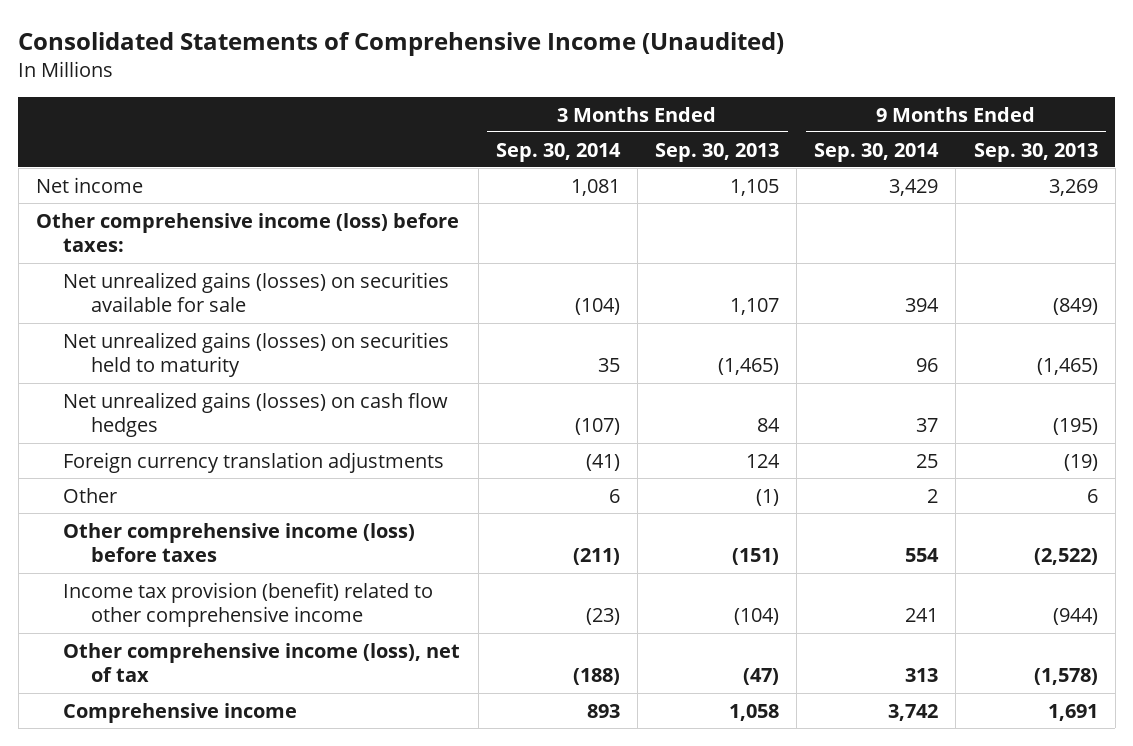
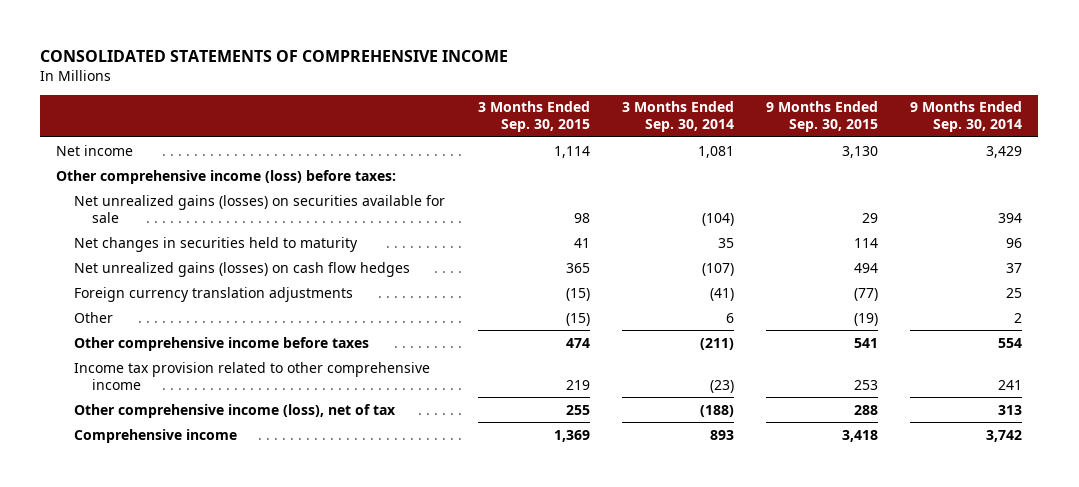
[18,31,785,56] Consolidated Statements of Comprehensive Income (Unaudited) -> [40,49,509,62] CONSOLIDATED STATEMENTS OF COMPREHENSIVE INCOME
[655,142,780,162] Sep. 30, 2013 -> none
[973,142,1098,162] Sep. 30, 2013 -> none
none -> [477,101,590,133] 3 Months Ended Sep. 30, 2015
none -> [766,101,879,133] 9 Months Ended Sep. 30, 2015
[63,331,450,378] Net unrealized gains (losses) on securities held to maturity -> [74,236,359,252] Net changes in securities held to maturity
[63,522,416,563] Other comprehensive income (loss) before taxes -> [74,336,370,351] Other comprehensive income before taxes
[63,581,434,628] Income tax provision (benefit) related to other comprehensive income -> [74,361,431,390] Income tax provision related to other comprehensive income

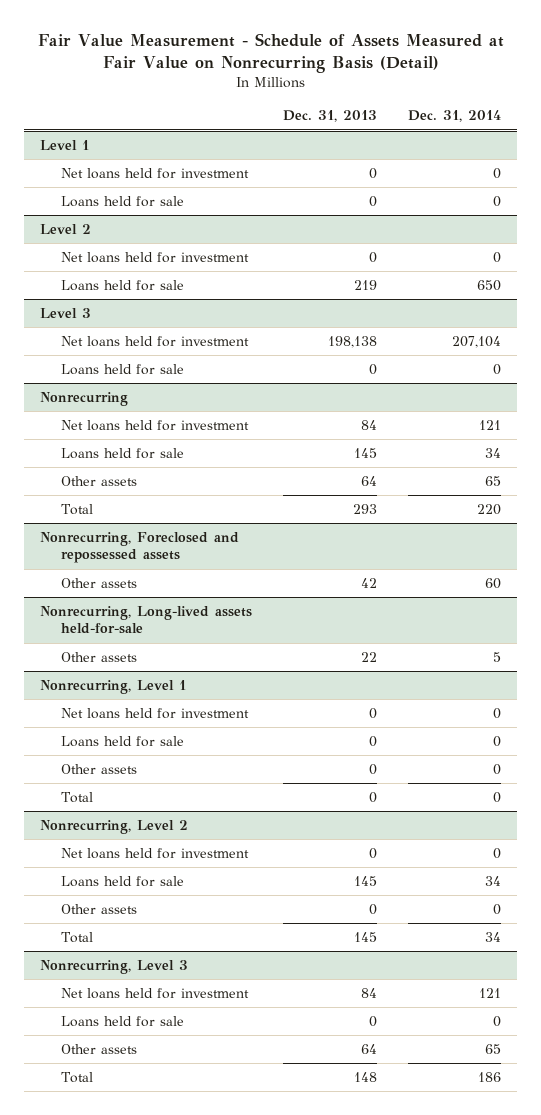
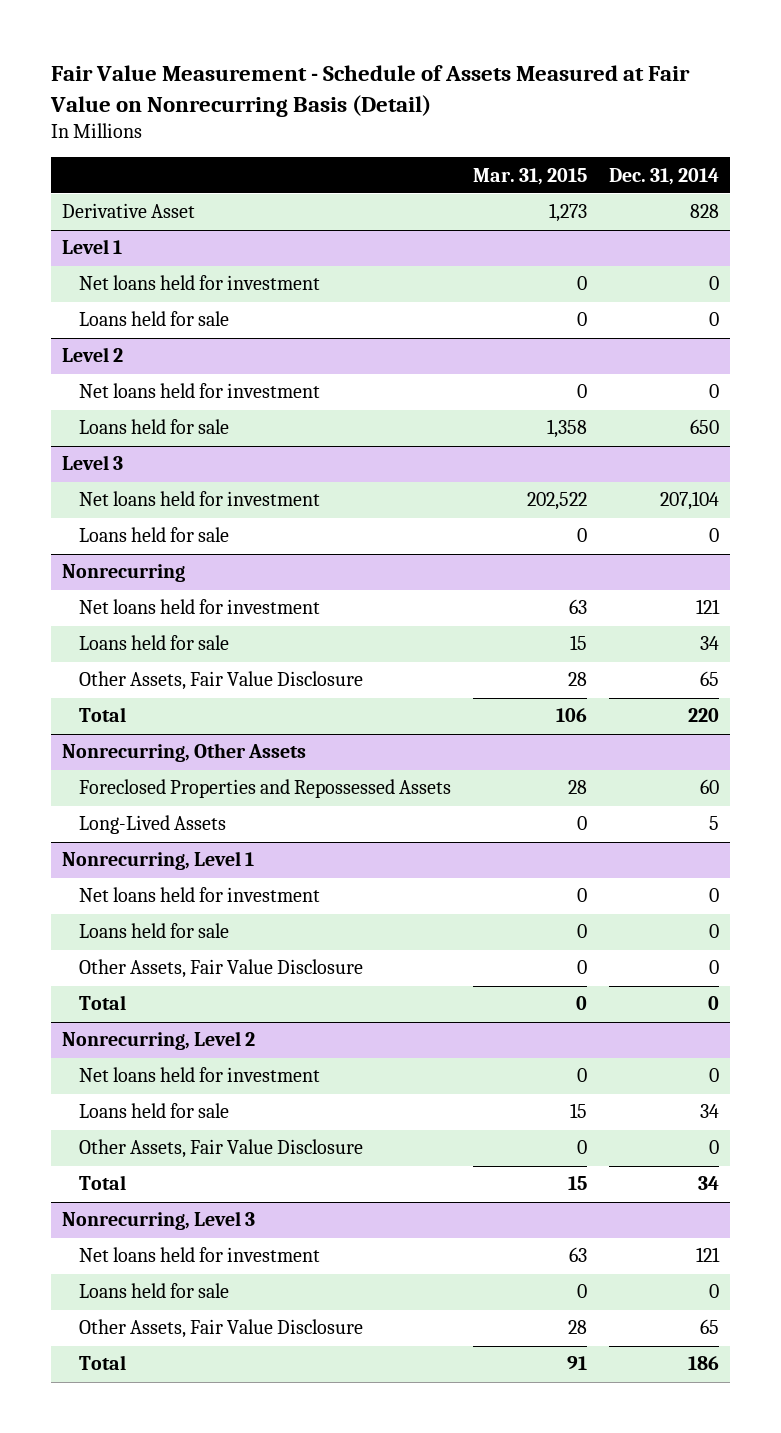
[283,110,378,123] Dec. 31, 2013 -> none
none -> [472,167,587,185] Mar. 31, 2015
none -> [62,203,196,219] Derivative Asset
[60,475,137,486] Other assets -> [78,671,363,691] Other Assets, Fair Value Disclosure
[39,531,239,564] Nonrecurring, Foreclosed and repossessed assets -> none
[60,577,137,588] Other assets -> none
[39,605,252,635] Nonrecurring, Long-lived assets held-for-sale -> none
[60,651,137,662] Other assets -> none
none -> [62,743,307,763] Nonrecurring, Other Assets
none -> [78,779,451,799] Foreclosed Properties and Repossessed Assets
none -> [78,815,226,835] Long-Lived Assets
[60,763,137,774] Other assets -> [78,959,363,979] Other Assets, Fair Value Disclosure
[60,903,137,914] Other assets -> [78,1139,363,1159] Other Assets, Fair Value Disclosure
[60,1043,137,1054] Other assets -> [78,1319,363,1339] Other Assets, Fair Value Disclosure

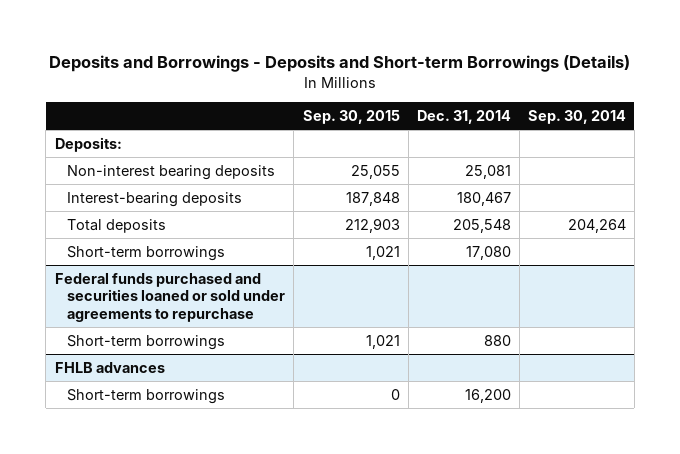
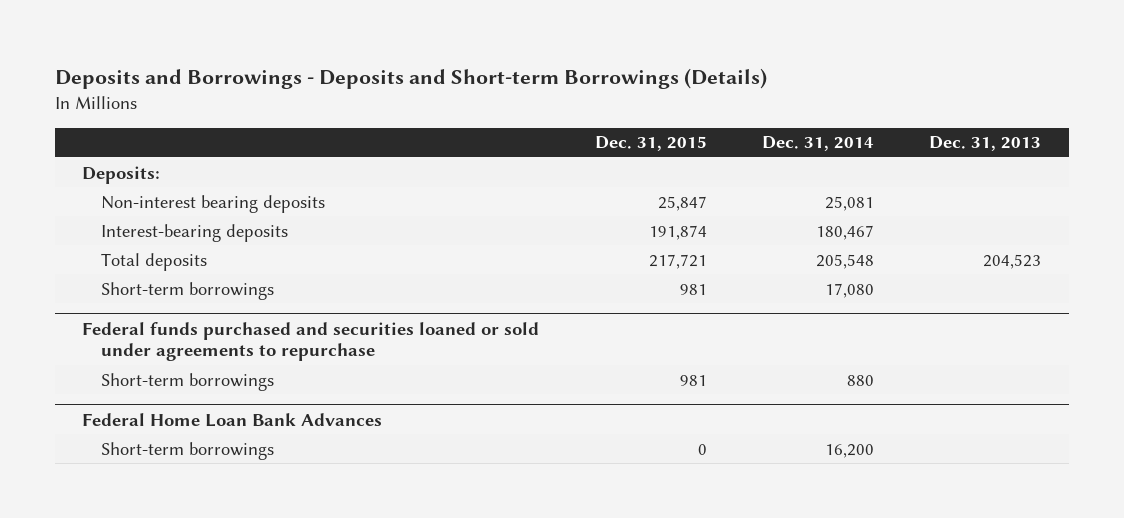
[302,110,400,125] Sep. 30, 2015 -> none
[527,110,626,125] Sep. 30, 2014 -> none
none -> [594,136,707,152] Dec. 31, 2015
none -> [929,136,1042,152] Dec. 31, 2013
[54,361,165,373] FHLB advances -> [82,412,383,427] Federal Home Loan Bank Advances

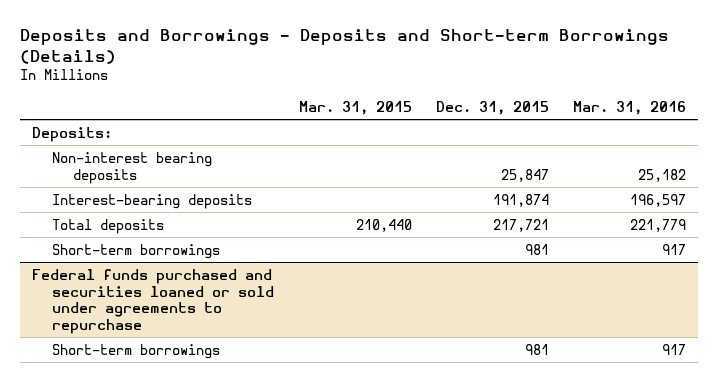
[761,136,874,152] Dec. 31, 2014 -> none
[929,136,1042,152] Dec. 31, 2013 -> none
none -> [298,100,412,115] Mar. 31, 2015
none -> [573,100,687,115] Mar. 31, 2016
[82,412,383,427] Federal Home Loan Bank Advances -> none
[100,441,274,460] Short-term borrowings -> none

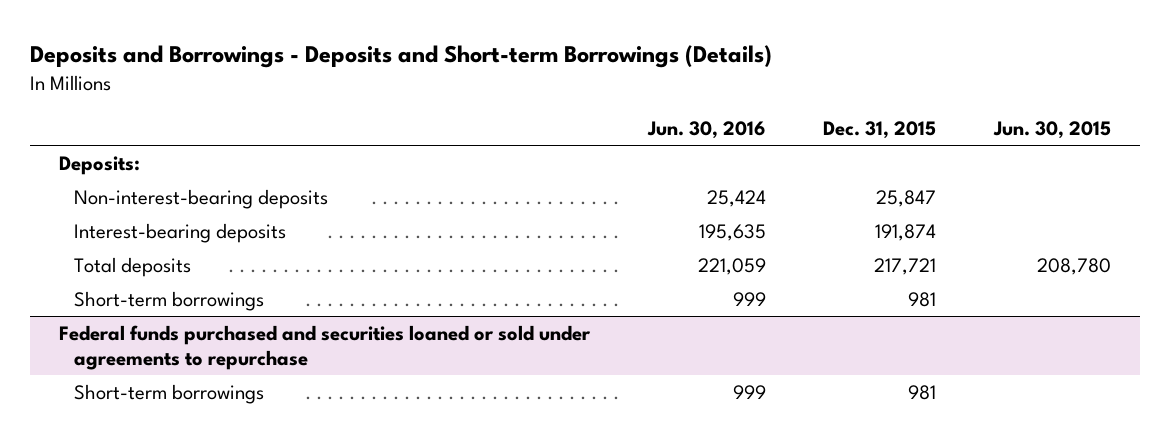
[298,100,412,115] Mar. 31, 2015 -> none
[573,100,687,115] Mar. 31, 2016 -> none
none -> [646,120,766,139] Jun. 30, 2016
none -> [992,120,1111,139] Jun. 30, 2015
[52,151,213,184] Non-interest bearing deposits -> [73,188,328,209] Non-interest-bearing deposits

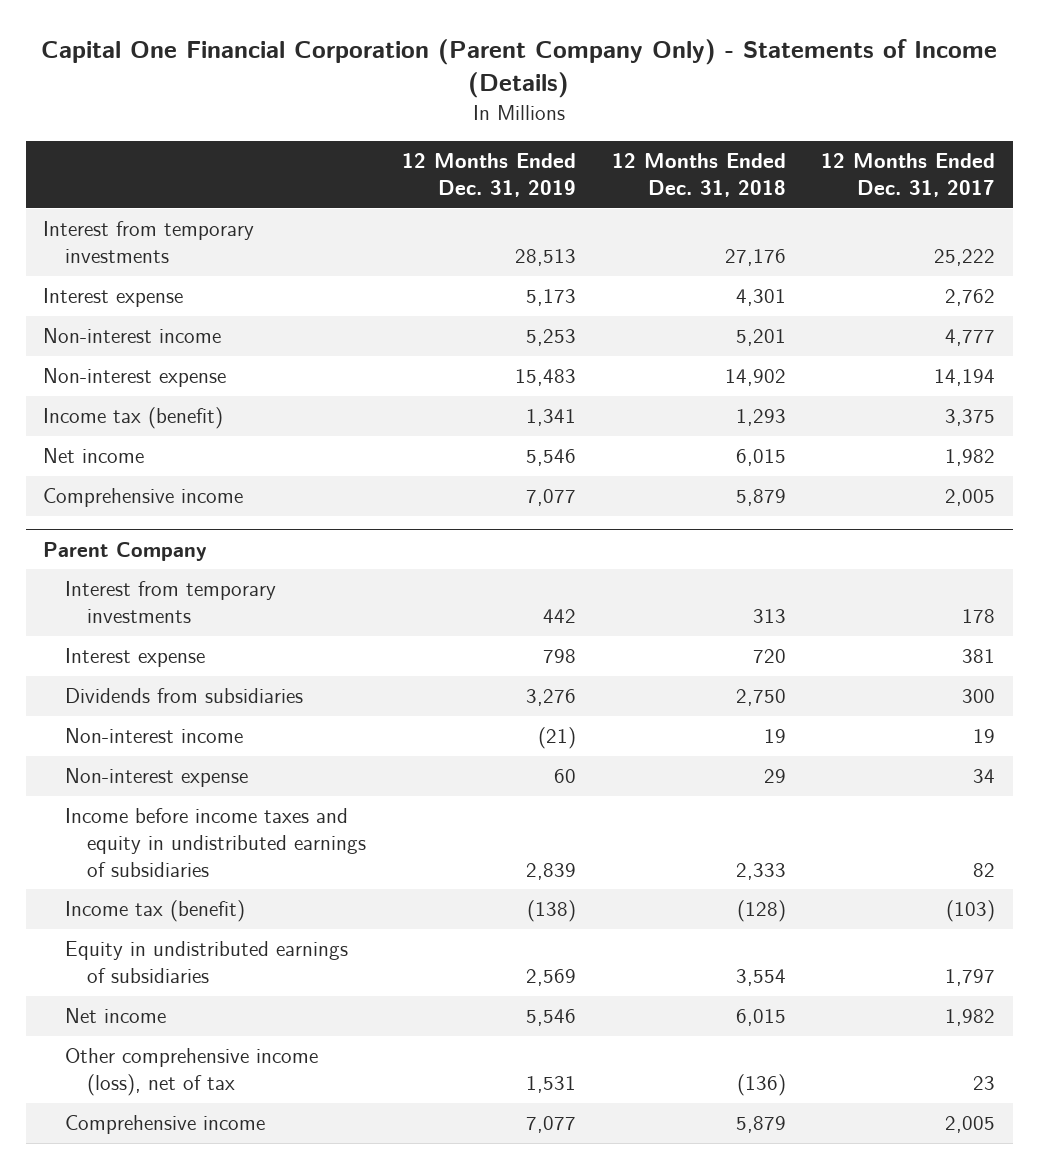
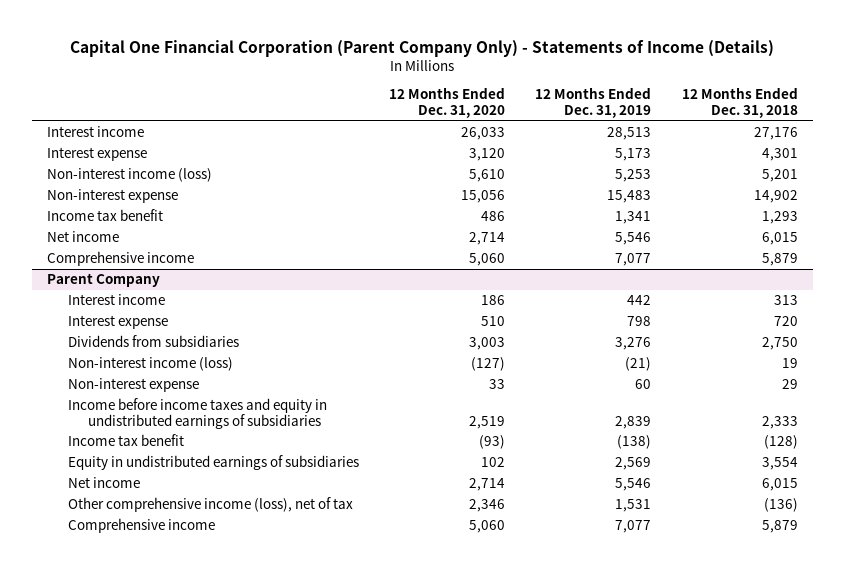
[821,153,996,198] 12 Months Ended Dec. 31, 2017 -> none
none -> [389,87,506,119] 12 Months Ended Dec. 31, 2020
[43,221,255,264] Interest from temporary investments -> [47,126,145,138] Interest income
[43,328,222,344] Non-interest income -> [47,168,213,183] Non-interest income (loss)
[43,407,224,430] Income tax (benefit) -> [47,209,164,222] Income tax benefit
[65,581,277,624] Interest from temporary investments -> [67,294,165,306] Interest income
[65,728,244,744] Non-interest income -> [67,357,233,372] Non-interest income (loss)
[65,900,246,923] Income tax (benefit) -> [67,434,184,447] Income tax benefit

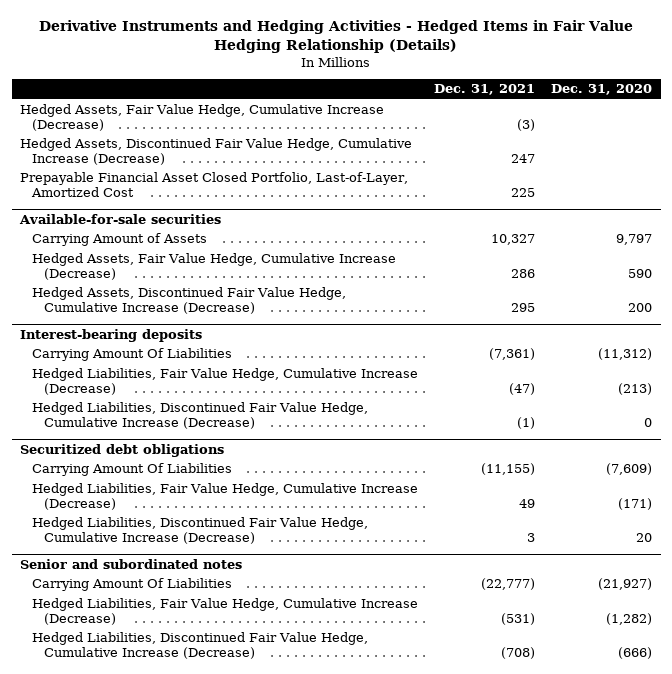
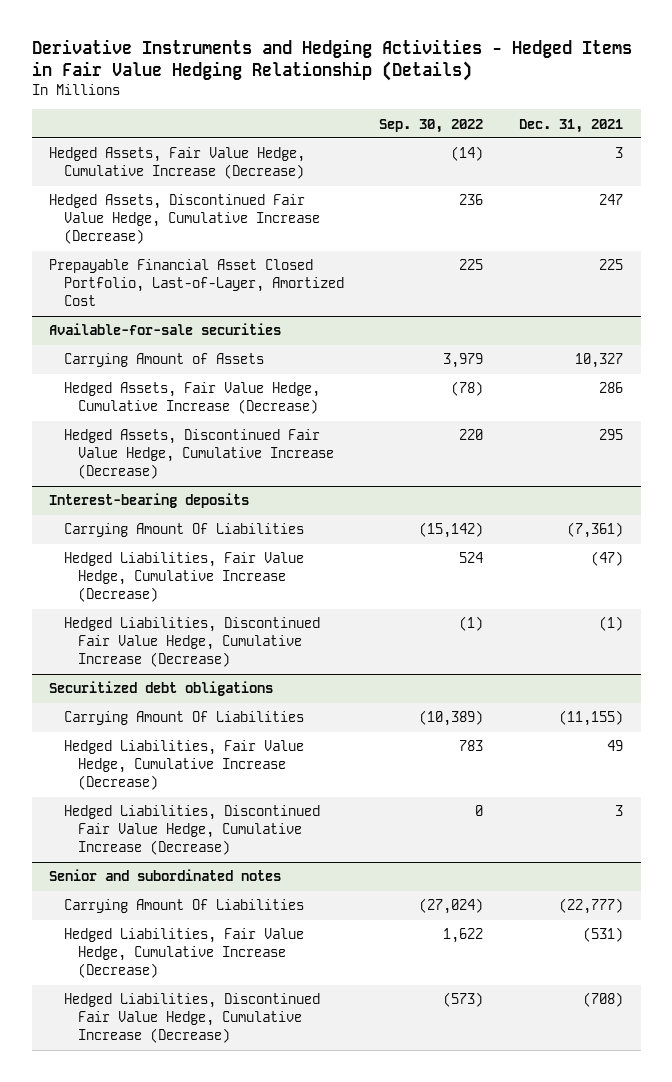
[551,84,653,96] Dec. 31, 2020 -> none
none -> [379,118,484,133] Sep. 30, 2022
[517,119,536,132] (3) -> [614,147,623,159] 3

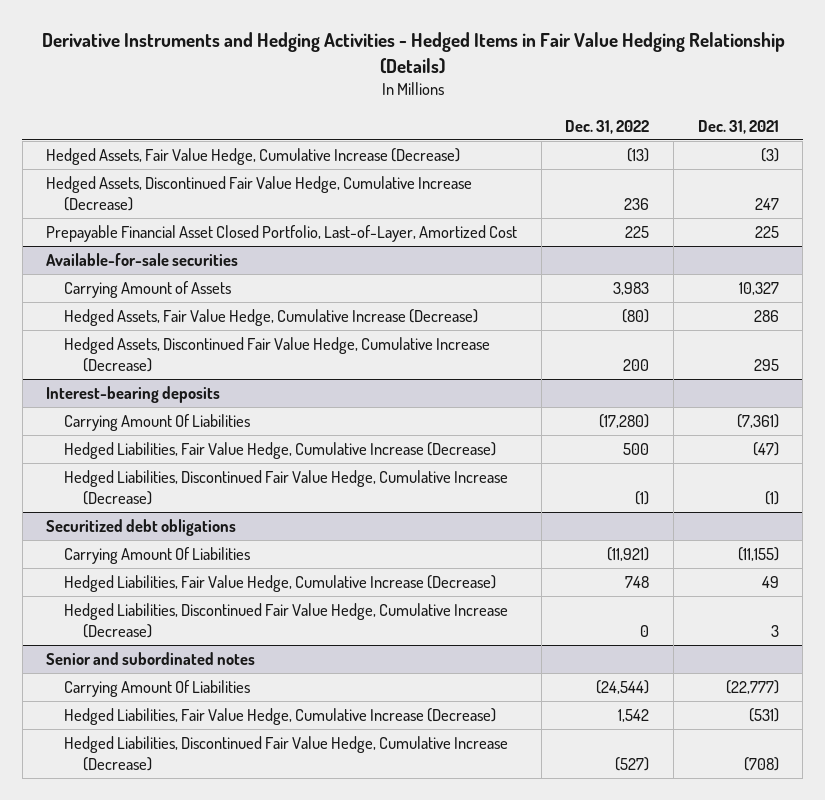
[379,118,484,133] Sep. 30, 2022 -> none
none -> [565,119,650,134] Dec. 31, 2022
[614,147,623,159] 3 -> [760,148,779,163] (3)

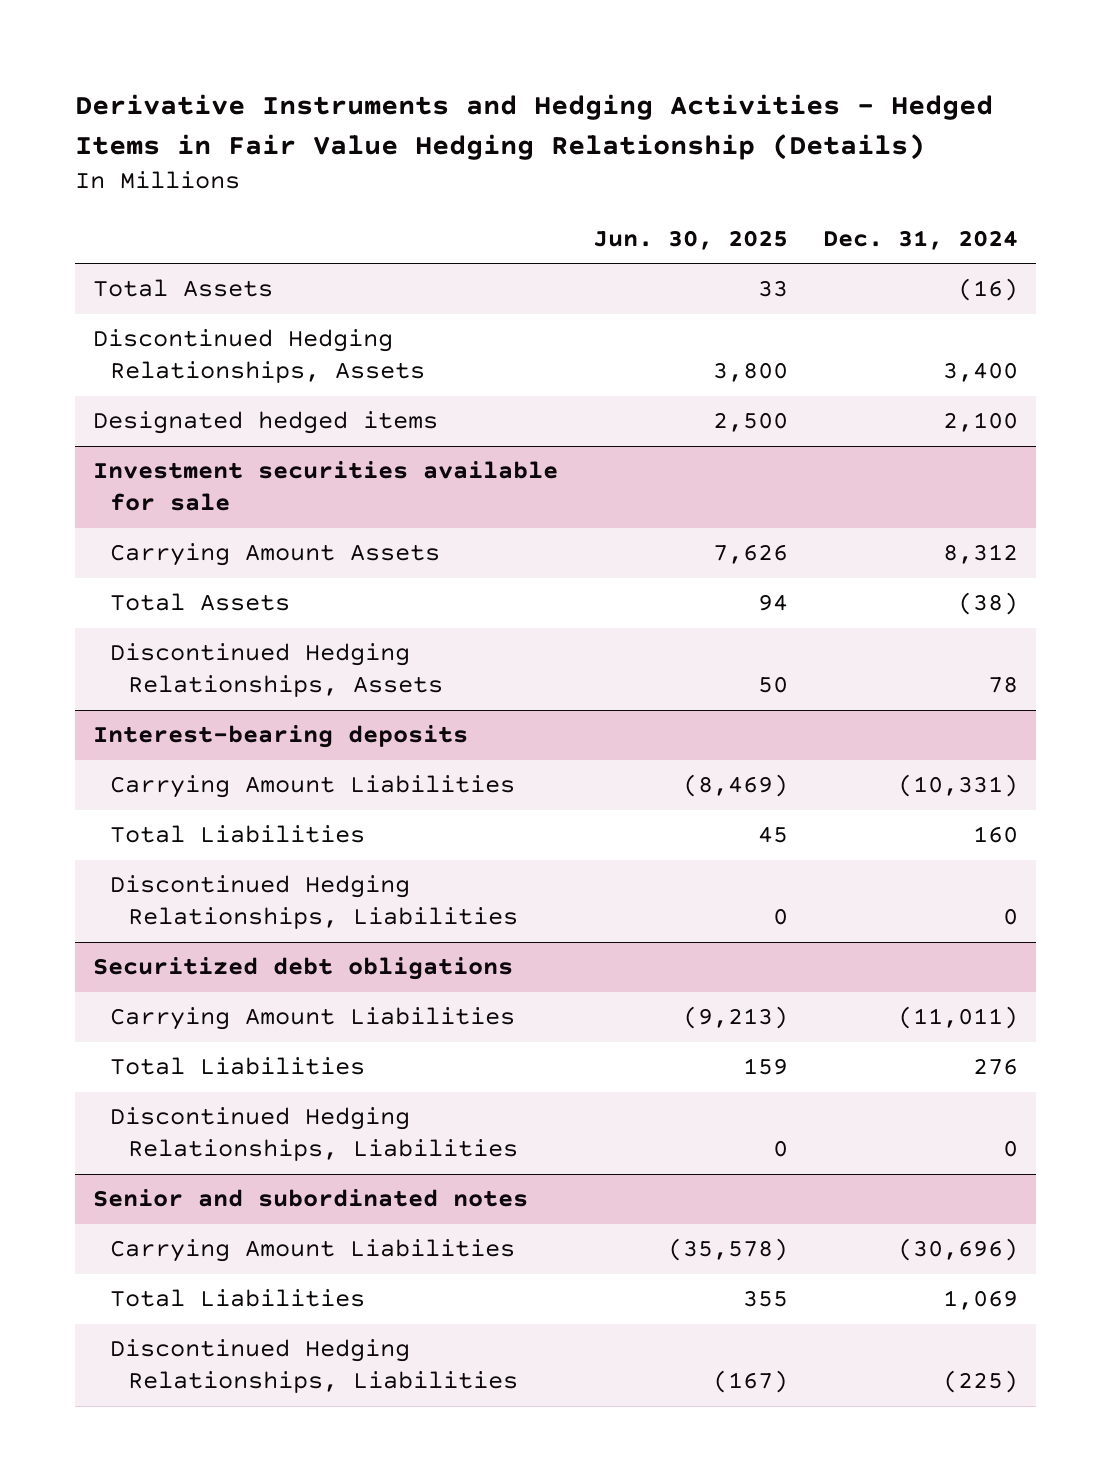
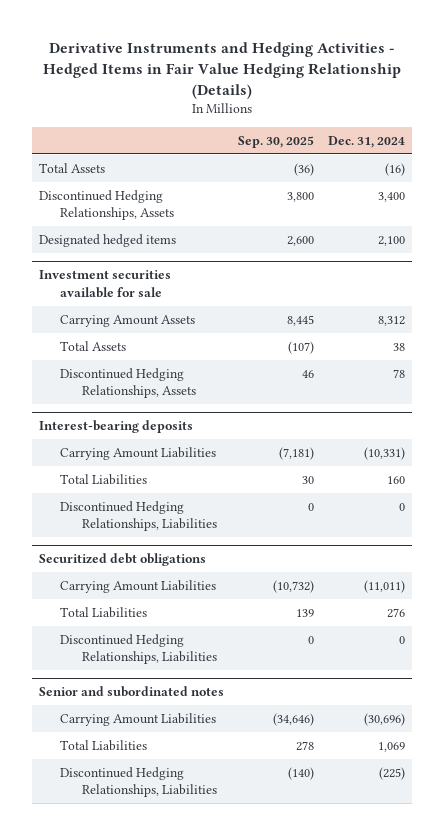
[592,229,788,250] Jun. 30, 2025 -> none
none -> [238,135,315,148] Sep. 30, 2025
[958,592,1019,616] (38) -> [393,342,406,351] 38

